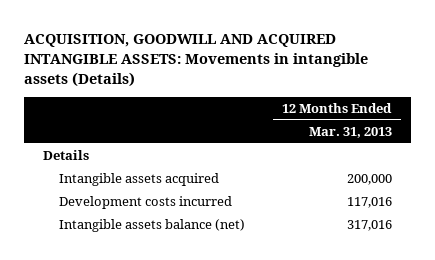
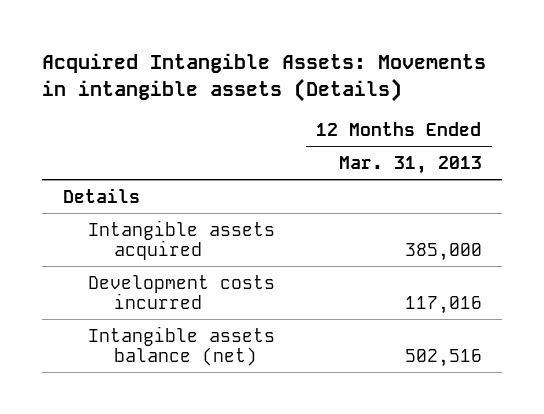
[24,34,369,87] ACQUISITION, GOODWILL AND ACQUIRED INTANGIBLE ASSETS: Movements in intangible assets (Details) -> [41,52,486,103] Acquired Intangible Assets: Movements in intangible assets (Details)
[346,174,392,186] 200,000 -> [404,242,482,261] 385,000
[346,220,392,232] 317,016 -> [404,348,482,367] 502,516

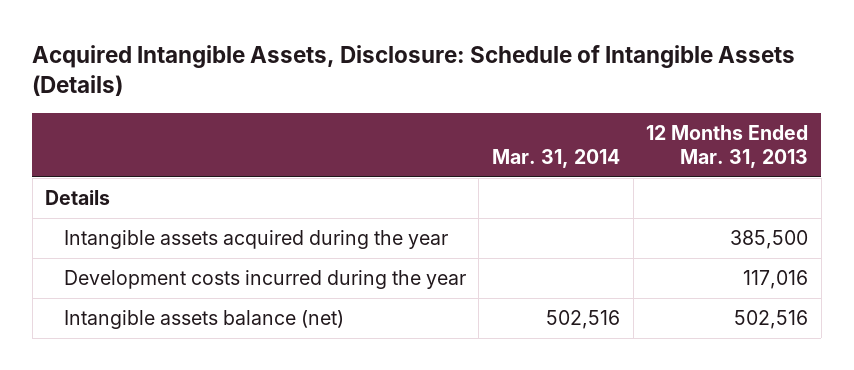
[41,52,486,103] Acquired Intangible Assets: Movements in intangible assets (Details) -> [32,44,796,97] Acquired Intangible Assets, Disclosure: Schedule of Intangible Assets (Details)
none -> [491,148,620,168] Mar. 31, 2014
[88,219,276,260] Intangible assets acquired -> [63,229,448,249] Intangible assets acquired during the year
[404,242,482,261] 385,000 -> [730,229,809,249] 385,500
[88,274,276,309] Development costs incurred -> [63,269,466,289] Development costs incurred during the year

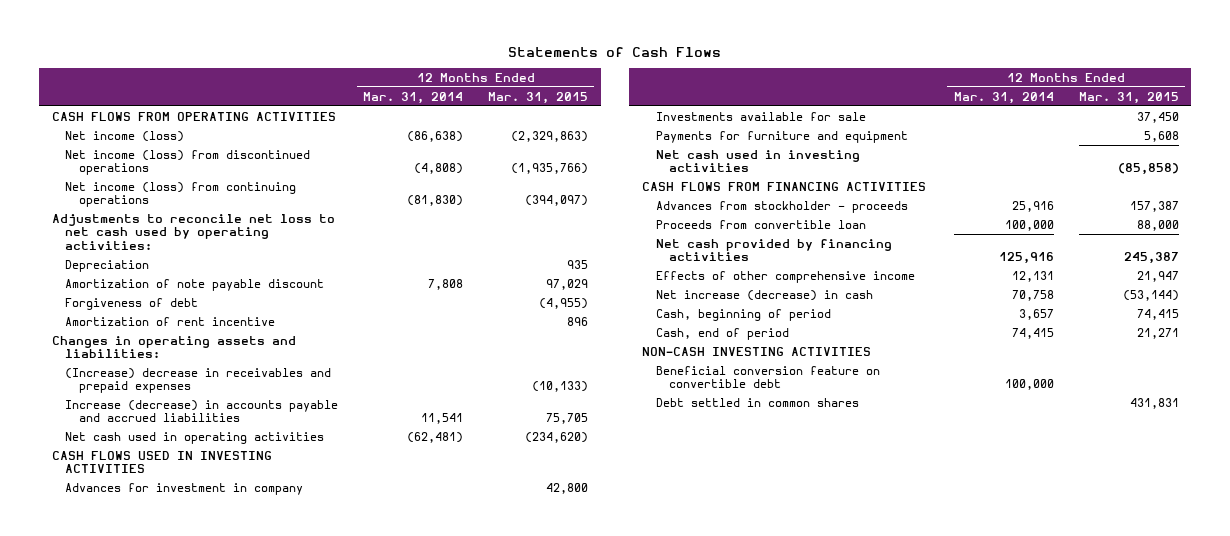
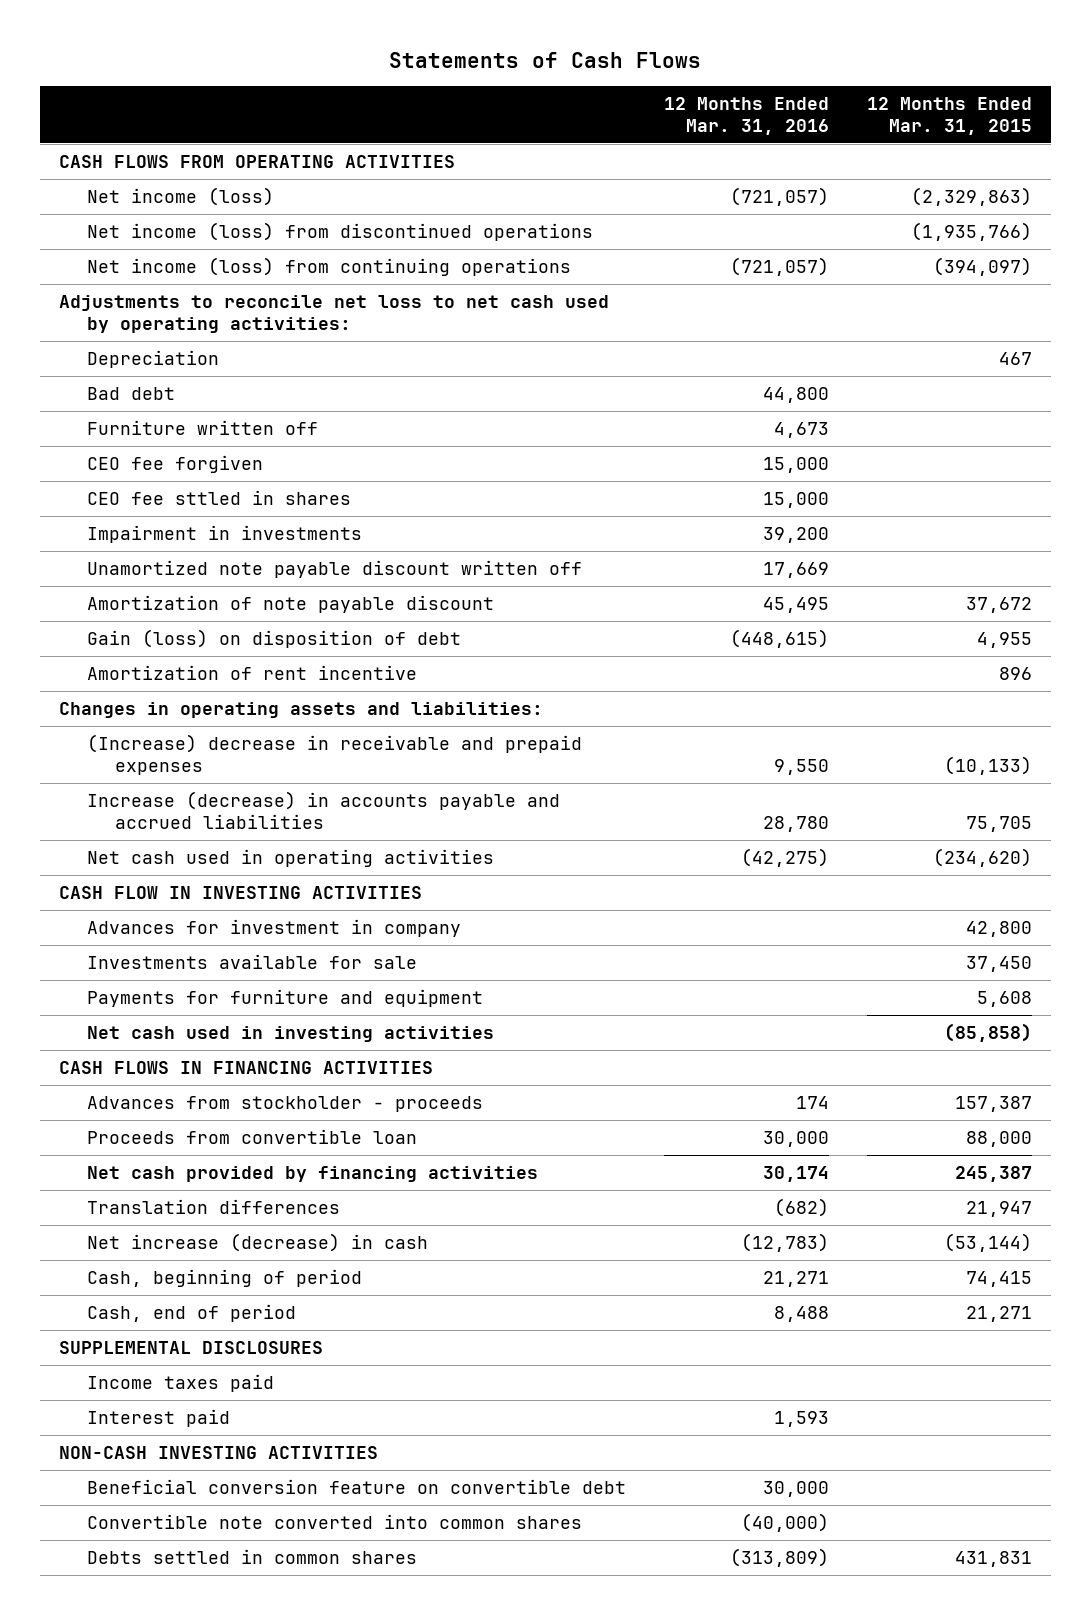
[363,91,464,104] Mar. 31, 2014 -> none
none -> [663,97,829,136] 12 Months Ended Mar. 31, 2016
[65,297,199,310] Forgiveness of debt -> none
[567,259,589,269] 935 -> [998,351,1032,365] 467
none -> [86,386,175,400] Bad debt
none -> [86,419,318,435] Furniture written off
none -> [86,454,263,473] CEO fee forgiven
none -> [86,489,351,505] CEO fee sttled in shares
none -> [86,524,362,543] Impairment in investments
none -> [86,559,582,578] Unamortized note payable discount written off
[546,278,589,290] 97,029 -> [965,596,1032,613] 37,672
none -> [86,628,461,648] Gain (loss) on disposition of debt
[65,367,332,394] (Increase) decrease in receivables and prepaid expenses -> [86,733,582,776] (Increase) decrease in receivable and prepaid expenses
[51,450,272,474] CASH FLOWS USED IN INVESTING ACTIVITIES -> [58,885,422,899] CASH FLOW IN INVESTING ACTIVITIES
[641,181,926,191] CASH FLOWS FROM FINANCING ACTIVITIES -> [58,1060,433,1074] CASH FLOWS IN FINANCING ACTIVITIES
[655,270,915,283] Effects of other comprehensive income -> [86,1198,340,1214] Translation differences
none -> [58,1340,323,1354] SUPPLEMENTAL DISCLOSURES
none -> [86,1373,274,1392] Income taxes paid
none -> [86,1408,230,1427] Interest paid
none -> [86,1513,582,1529] Convertible note converted into common shares
[655,397,859,407] Debt settled in common shares -> [86,1548,417,1564] Debts settled in common shares

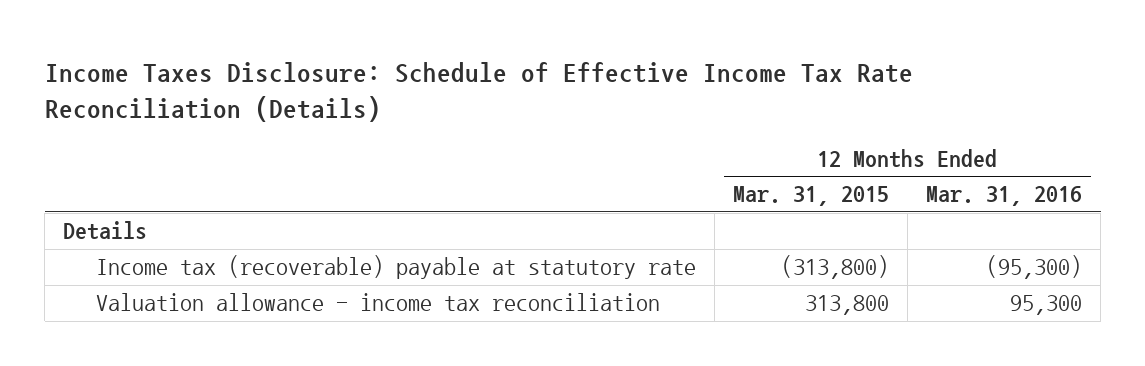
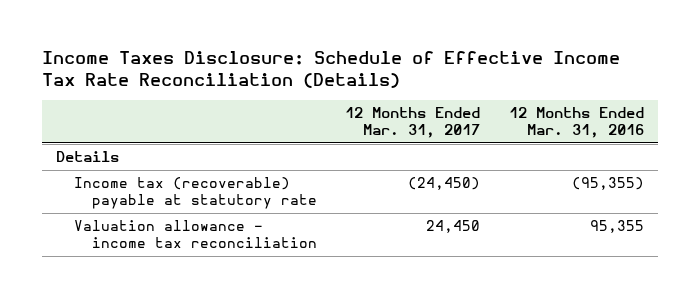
[732,186,889,207] Mar. 31, 2015 -> none
none -> [345,107,481,139] 12 Months Ended Mar. 31, 2017
[985,255,1082,280] (95,300) -> [571,177,644,191] (95,355)
[1009,295,1082,316] 95,300 -> [589,220,644,234] 95,355

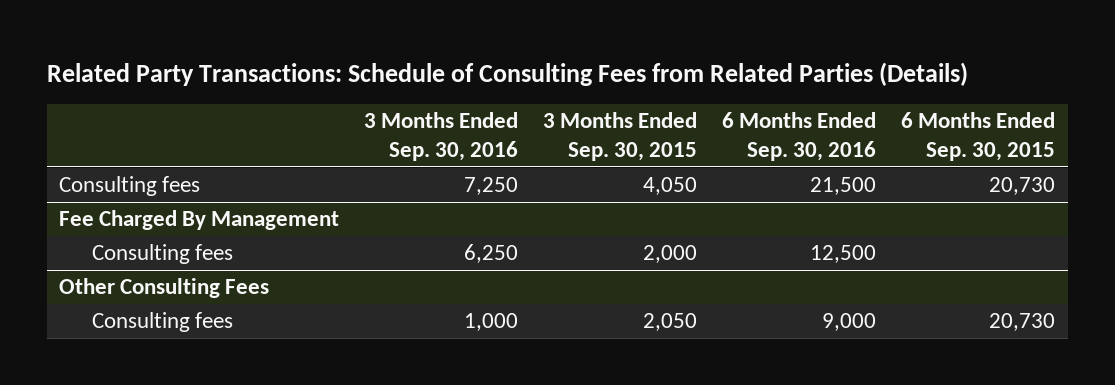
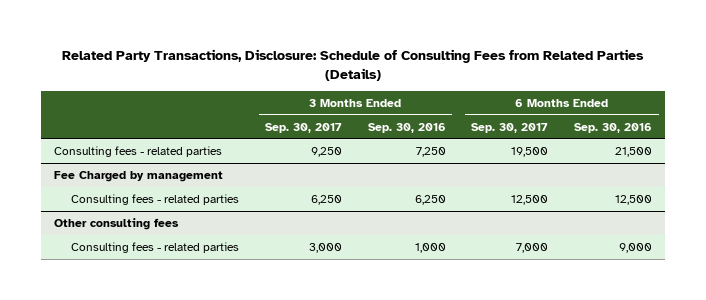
[46,61,968,86] Related Party Transactions: Schedule of Consulting Fees from Related Parties (Details) -> [61,48,644,81] Related Party Transactions, Disclosure: Schedule of Consulting Fees from Related Parties (Details)
[543,112,698,161] 3 Months Ended Sep. 30, 2015 -> none
[901,112,1056,161] 6 Months Ended Sep. 30, 2015 -> none
none -> [264,122,342,133] Sep. 30, 2017
none -> [471,122,549,133] Sep. 30, 2017
[59,176,201,197] Consulting fees -> [53,146,222,158] Consulting fees - related parties
[59,210,340,231] Fee Charged By Management -> [53,171,223,183] Fee Charged by management
[91,244,233,265] Consulting fees -> [71,194,240,206] Consulting fees - related parties
[59,278,270,299] Other Consulting Fees -> [53,218,179,231] Other consulting fees
[91,312,233,333] Consulting fees -> [71,242,240,254] Consulting fees - related parties

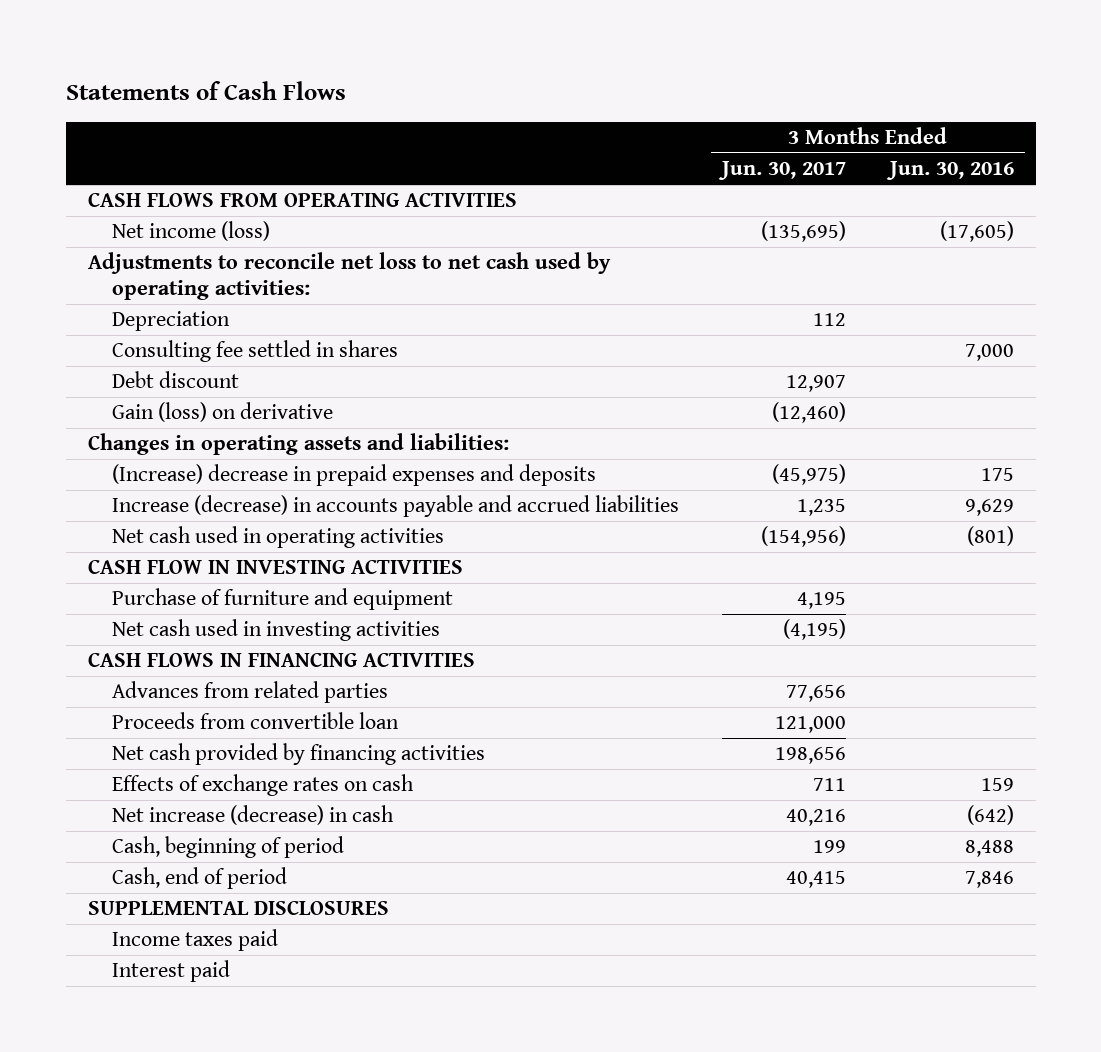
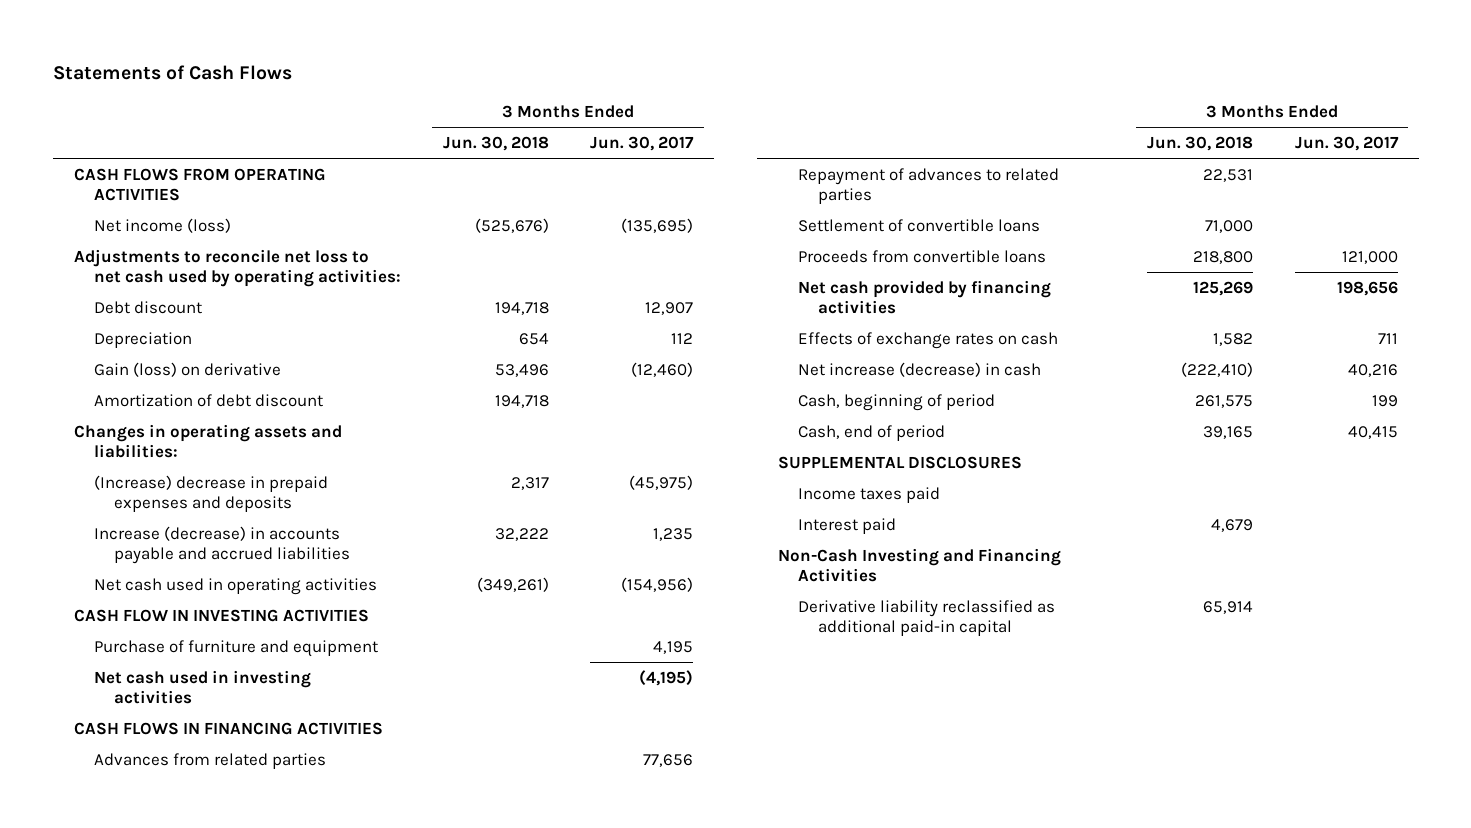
[885,161,1014,181] Jun. 30, 2016 -> none
none -> [442,136,549,152] Jun. 30, 2018
[111,340,398,363] Consulting fee settled in shares -> none
[111,311,230,332] Depreciation -> [93,331,192,348] Depreciation
none -> [93,393,323,407] Amortization of debt discount
none -> [797,167,1059,205] Repayment of advances to related parties
none -> [797,218,1040,232] Settlement of convertible loans
[111,712,399,730] Proceeds from convertible loan -> [797,249,1046,263] Proceeds from convertible loans
none -> [777,547,1061,583] Non-Cash Investing and Financing Activities
none -> [797,599,1055,637] Derivative liability reclassified as additional paid-in capital

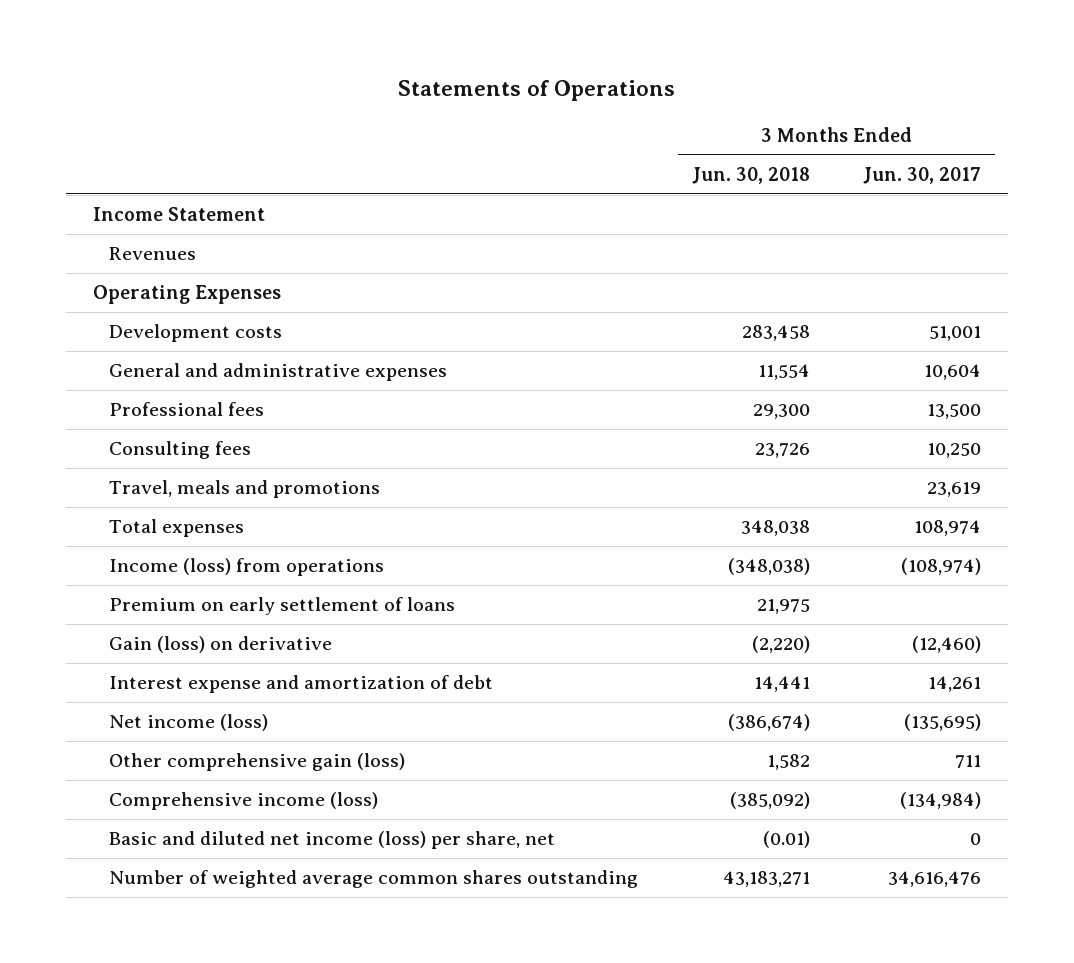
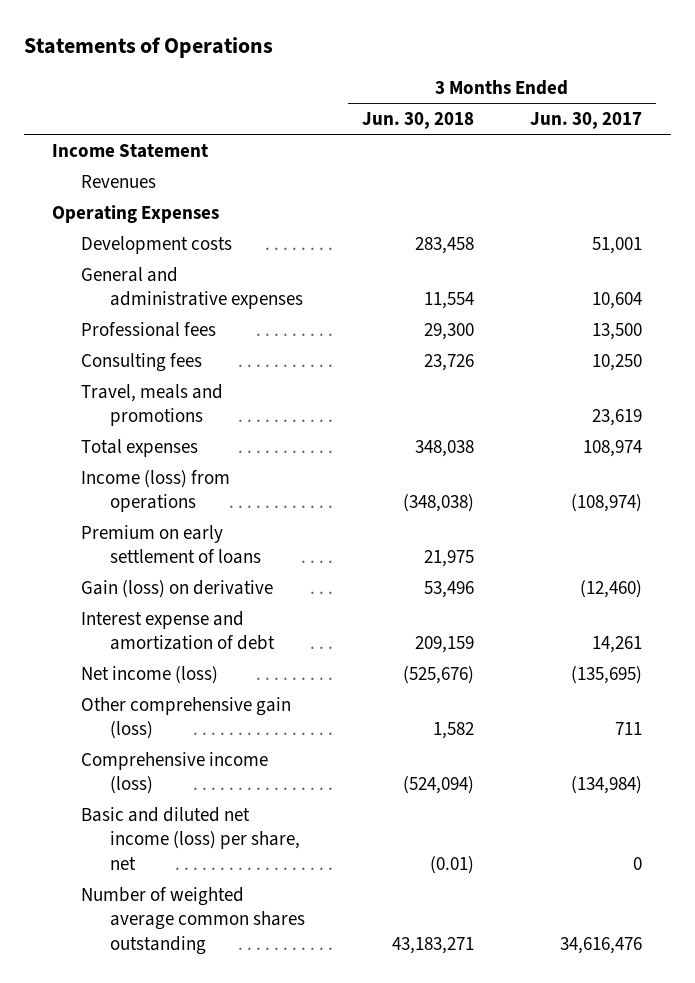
[751,636,810,654] (2,220) -> [423,580,474,598] 53,496
[753,676,810,693] 14,441 -> [414,636,474,654] 209,159
[727,714,810,732] (386,674) -> [402,665,474,684] (525,676)
[729,792,810,810] (385,092) -> [402,776,474,795] (524,094)

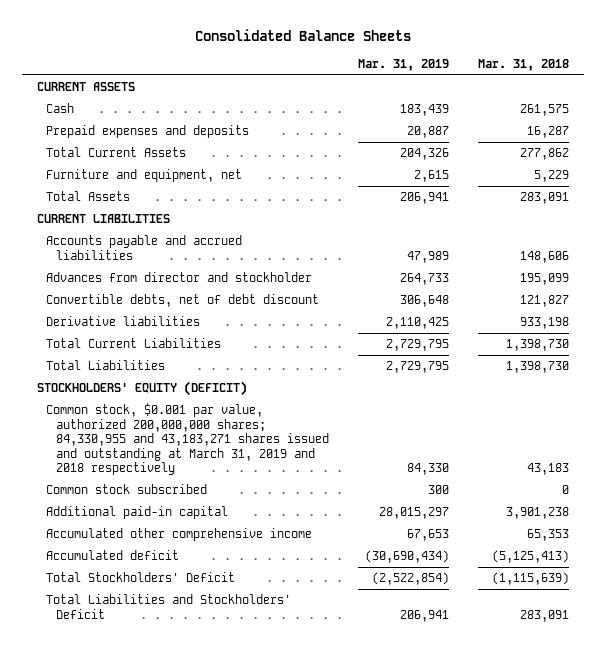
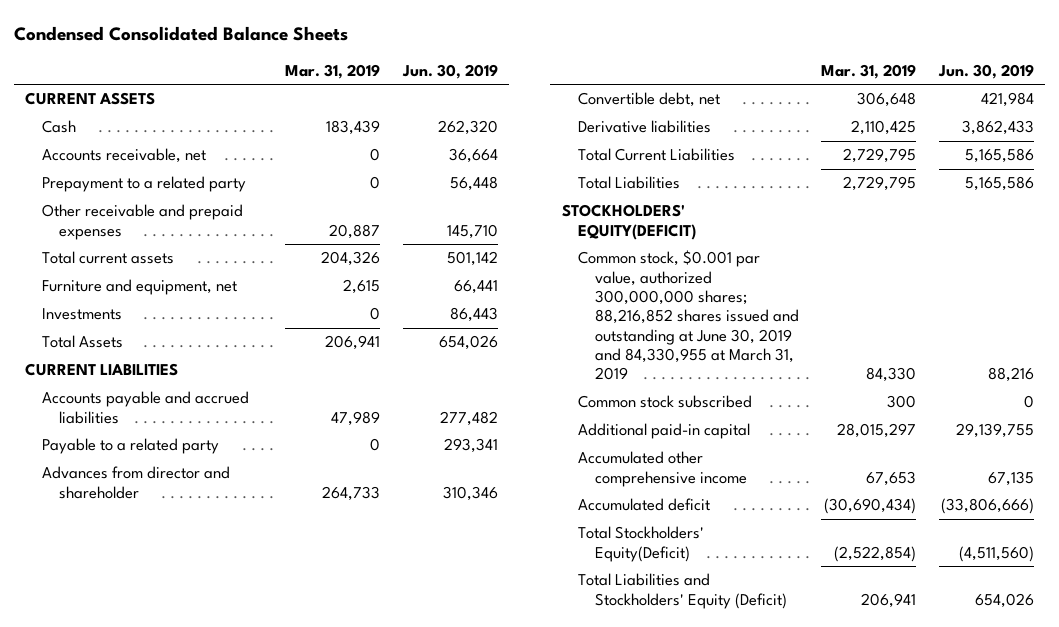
[194,28,411,41] Consolidated Balance Sheets -> [14,25,349,41] Condensed Consolidated Balance Sheets
[477,58,569,71] Mar. 31, 2018 -> none
none -> [401,63,498,79] Jun. 30, 2019
none -> [41,148,206,164] Accounts receivable, net
none -> [41,176,246,193] Prepayment to a related party
[46,125,250,139] Prepaid expenses and deposits -> [41,204,243,240] Other receivable and prepaid expenses
[46,147,187,158] Total Current Assets -> [41,251,174,265] Total current assets
none -> [41,308,122,321] Investments
none -> [41,438,219,455] Payable to a related party
[46,272,313,283] Advances from director and stockholder -> [41,466,230,499] Advances from director and shareholder
[46,294,320,308] Convertible debts, net of debt discount -> [578,92,721,108] Convertible debt, net
[36,381,247,397] STOCKHOLDERS' EQUITY (DEFICIT) -> [561,204,697,240] STOCKHOLDERS' EQUITY(DEFICIT)
[46,403,329,476] Common stock, $0.001 par value, authorized 200,000,000 shares; 84,330,955 and 43,183,271 shares issued and outstanding at March 31, 2019 and 2018 respectively -> [578,250,799,381] Common stock, $0.001 par value, authorized 300,000,000 shares; 88,216,852 shares issued and outstanding at June 30, 2019 and 84,330,955 at March 31, 2019
[46,572,236,583] Total Stockholders' Deficit -> [578,526,705,562] Total Stockholders' Equity(Deficit)
[46,594,292,619] Total Liabilities and Stockholders' Deficit -> [578,573,787,609] Total Liabilities and Stockholders' Equity (Deficit)

